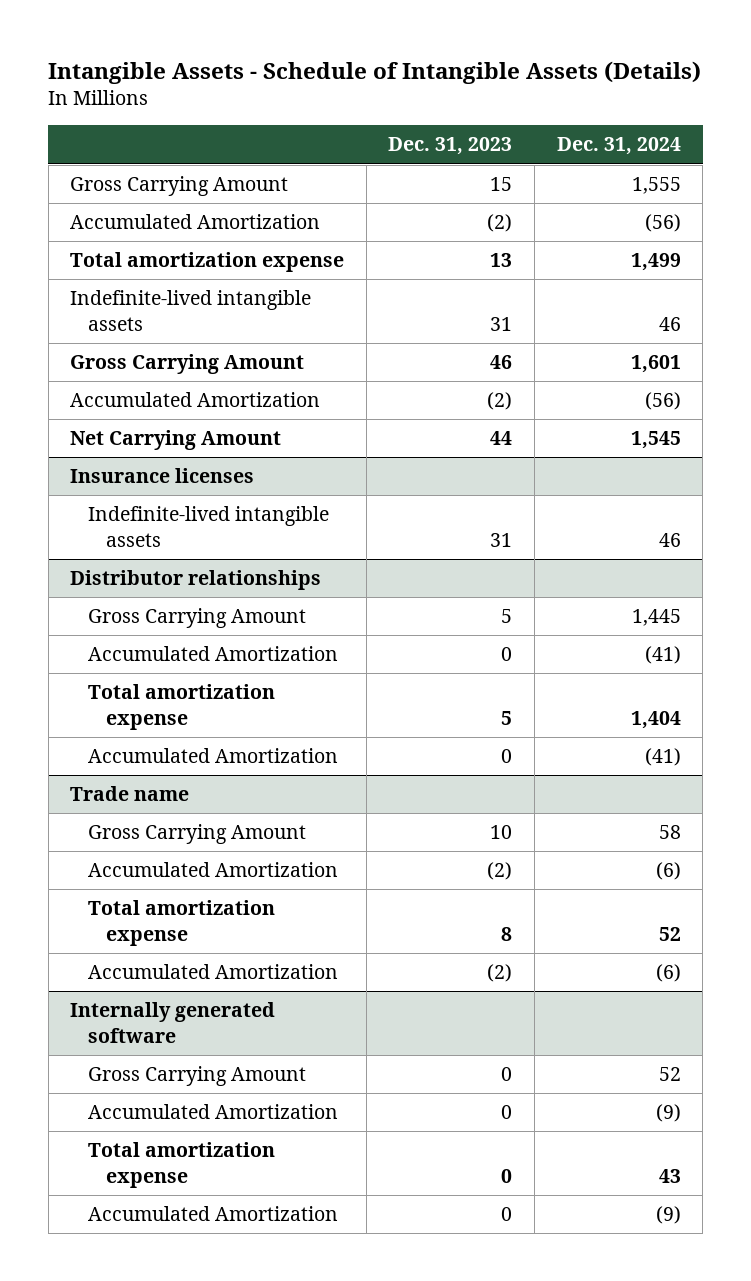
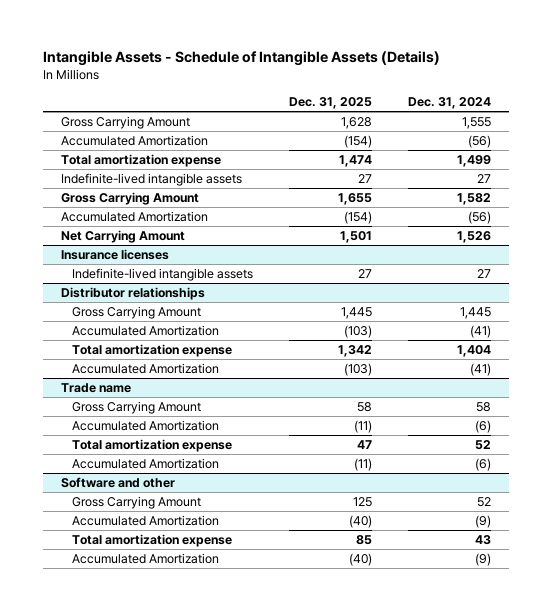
[388,137,513,156] Dec. 31, 2023 -> none
none -> [289,96,373,109] Dec. 31, 2025
[658,316,681,331] 46 -> [477,174,492,184] 27
[630,355,681,374] 1,601 -> [457,193,492,206] 1,582
[630,431,681,450] 1,545 -> [457,231,492,244] 1,526
[658,532,681,547] 46 -> [477,269,492,279] 27
[70,1002,276,1043] Internally generated software -> none
none -> [60,477,175,489] Software and other

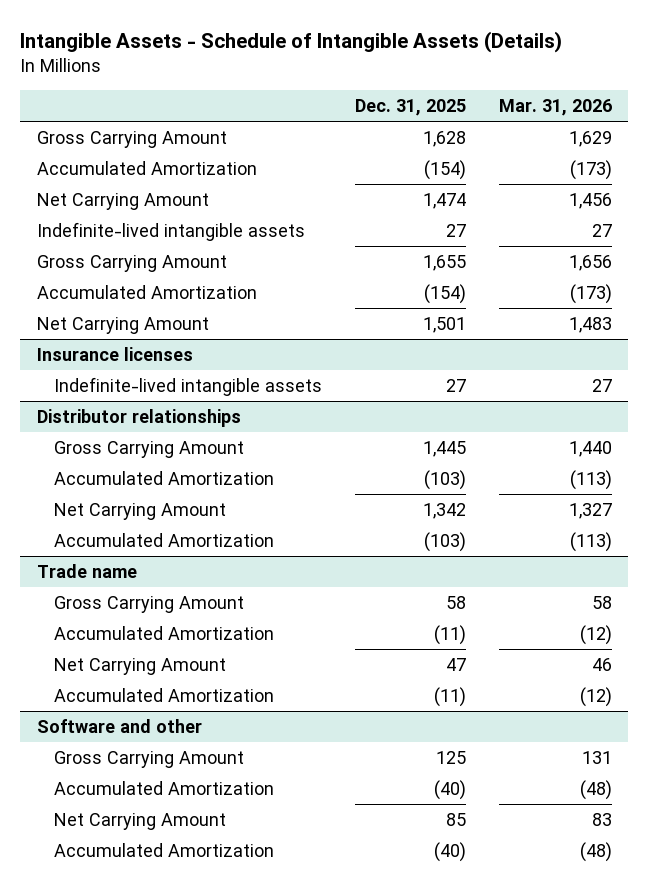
[408,96,492,109] Dec. 31, 2024 -> none
none -> [498,99,612,117] Mar. 31, 2026
[60,154,221,168] Total amortization expense -> [36,192,209,210] Net Carrying Amount
[72,344,233,358] Total amortization expense -> [53,502,226,520] Net Carrying Amount
[72,439,233,453] Total amortization expense -> [53,657,226,675] Net Carrying Amount
[72,534,233,548] Total amortization expense -> [53,812,226,830] Net Carrying Amount

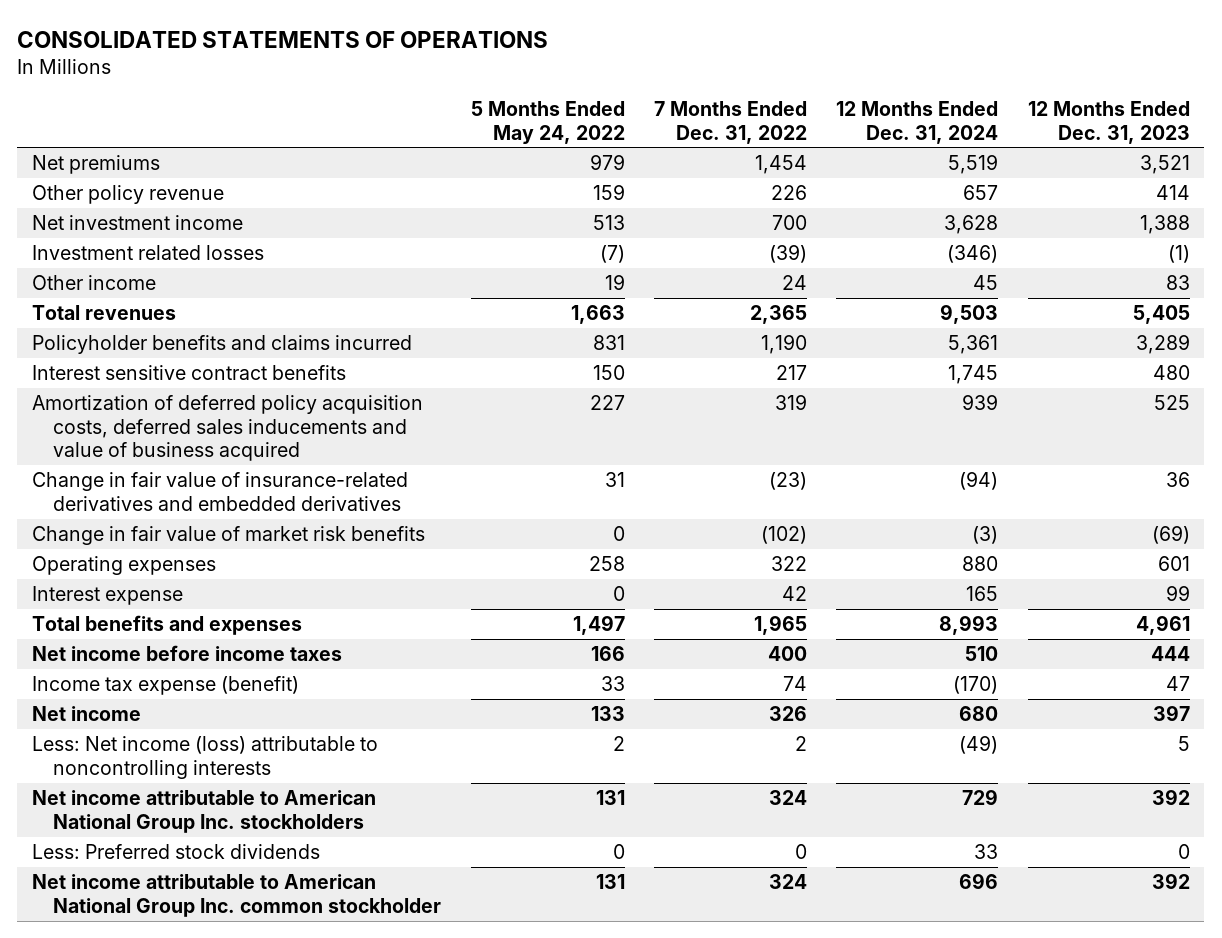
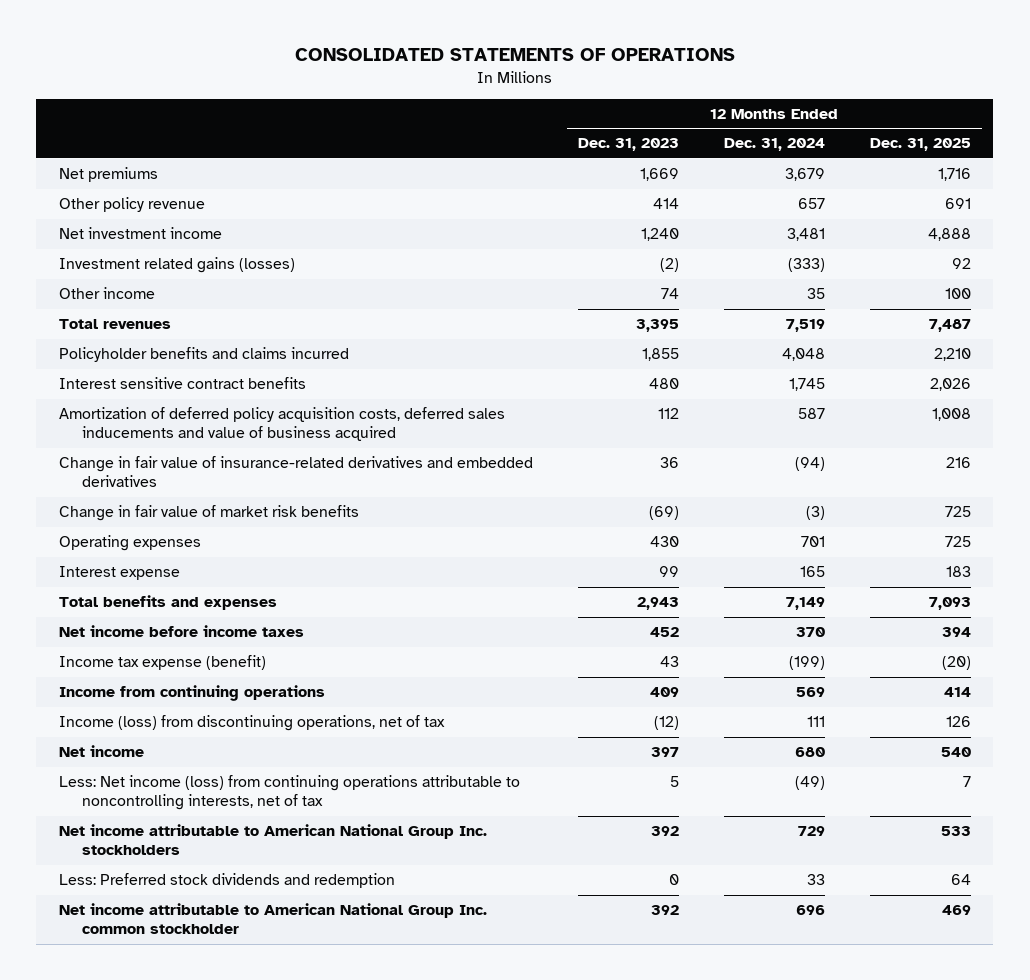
[470,101,625,144] 5 Months Ended May 24, 2022 -> none
[653,101,807,144] 7 Months Ended Dec. 31, 2022 -> none
none -> [869,138,971,152] Dec. 31, 2025
[948,154,999,175] 5,519 -> [784,168,825,182] 3,679
[1139,155,1190,175] 3,521 -> [639,168,679,182] 1,669
[944,215,999,235] 3,628 -> [786,228,825,242] 3,481
[1139,215,1190,235] 1,388 -> [640,228,679,242] 1,240
[32,245,265,261] Investment related losses -> [58,257,295,274] Investment related gains (losses)
[947,245,999,264] (346) -> [787,258,825,273] (333)
[1167,245,1190,264] (1) -> [659,258,679,273] (2)
[973,275,999,291] 45 -> [806,288,825,300] 35
[1165,275,1190,291] 83 -> [660,288,679,300] 74
[940,304,999,325] 9,503 -> [785,319,825,333] 7,519
[1132,305,1190,325] 5,405 -> [635,319,679,333] 3,395
[948,335,999,355] 5,361 -> [781,348,825,362] 4,048
[1135,334,1190,355] 3,289 -> [641,348,679,362] 1,855
[962,394,999,411] 939 -> [797,408,825,420] 587
[1153,395,1190,411] 525 -> [657,408,679,420] 112
[962,556,999,572] 880 -> [800,536,825,548] 701
[1157,556,1190,572] 601 -> [649,536,679,548] 430
[939,615,999,636] 8,993 -> [785,597,825,611] 7,149
[1135,615,1190,636] 4,961 -> [636,597,679,611] 2,943
[965,646,999,662] 510 -> [795,627,825,638] 370
[1150,646,1190,662] 444 -> [649,627,679,638] 452
[953,676,999,695] (170) -> [788,656,825,671] (199)
[1165,676,1190,692] 47 -> [659,656,679,668] 43
none -> [58,685,325,702] Income from continuing operations
none -> [58,715,445,732] Income (loss) from discontinuing operations, net of tax
[32,736,379,779] Less: Net income (loss) attributable to noncontrolling interests -> [58,775,520,811] Less: Net income (loss) from continuing operations attributable to noncontrolling interests, net of tax
[32,844,321,860] Less: Preferred stock dividends -> [58,873,395,889] Less: Preferred stock dividends and redemption

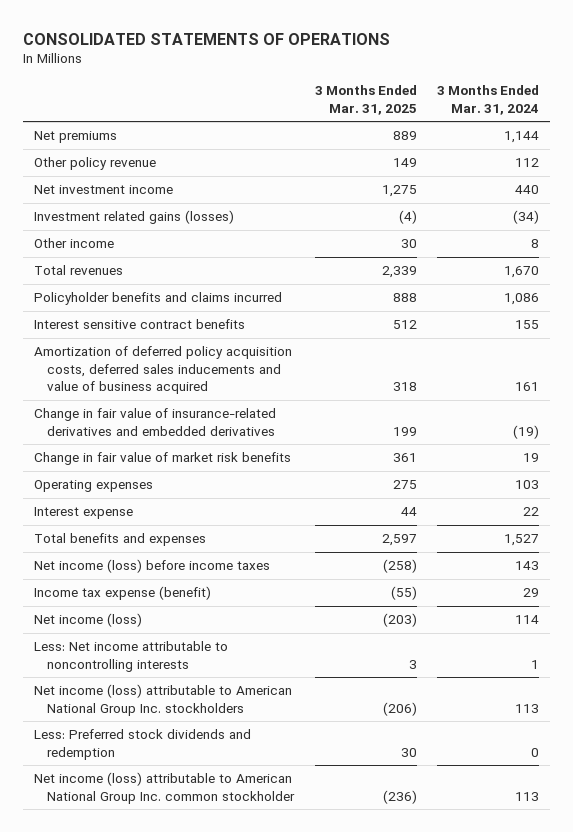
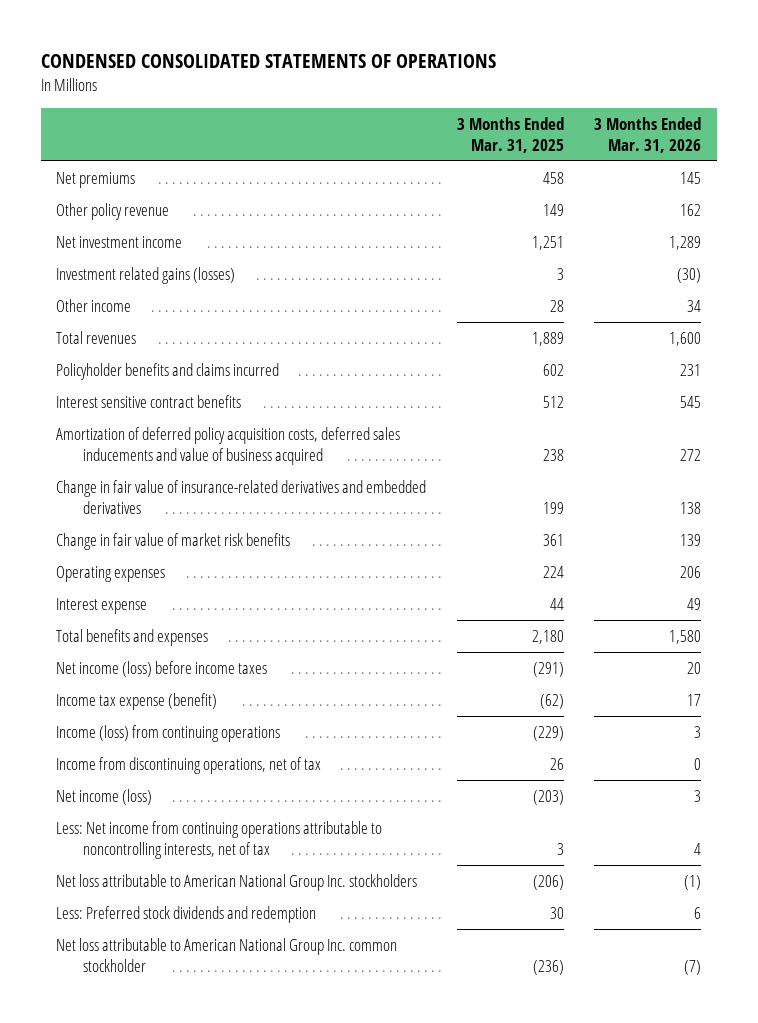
[23,32,391,45] CONSOLIDATED STATEMENTS OF OPERATIONS -> [41,53,497,68] CONDENSED CONSOLIDATED STATEMENTS OF OPERATIONS
[437,85,540,115] 3 Months Ended Mar. 31, 2024 -> none
none -> [594,116,702,153] 3 Months Ended Mar. 31, 2026
[392,131,417,141] 889 -> [542,171,564,184] 458
[381,185,417,198] 1,275 -> [531,235,564,250] 1,251
[398,210,417,225] (4) -> [556,267,564,280] 3
[400,239,417,249] 30 -> [549,299,564,312] 28
[381,266,417,279] 2,339 -> [531,331,564,346] 1,889
[392,293,417,303] 888 -> [542,363,564,376] 602
[392,382,417,392] 318 -> [542,449,564,462] 238
[392,480,417,490] 275 -> [542,565,564,578] 224
[381,534,417,547] 2,597 -> [531,629,564,644] 2,180
[382,559,417,574] (258) -> [532,661,564,677] (291)
[390,586,417,601] (55) -> [539,693,564,709] (62)
none -> [56,724,281,742] Income (loss) from continuing operations
none -> [56,756,322,774] Income from discontinuing operations, net of tax
[33,641,228,672] Less: Net income attributable to noncontrolling interests -> [56,820,383,860] Less: Net income from continuing operations attributable to noncontrolling interests, net of tax
[33,684,292,716] Net income (loss) attributable to American National Group Inc. stockholders -> [56,873,418,891] Net loss attributable to American National Group Inc. stockholders
[33,772,295,804] Net income (loss) attributable to American National Group Inc. common stockholder -> [56,937,398,973] Net loss attributable to American National Group Inc. common stockholder

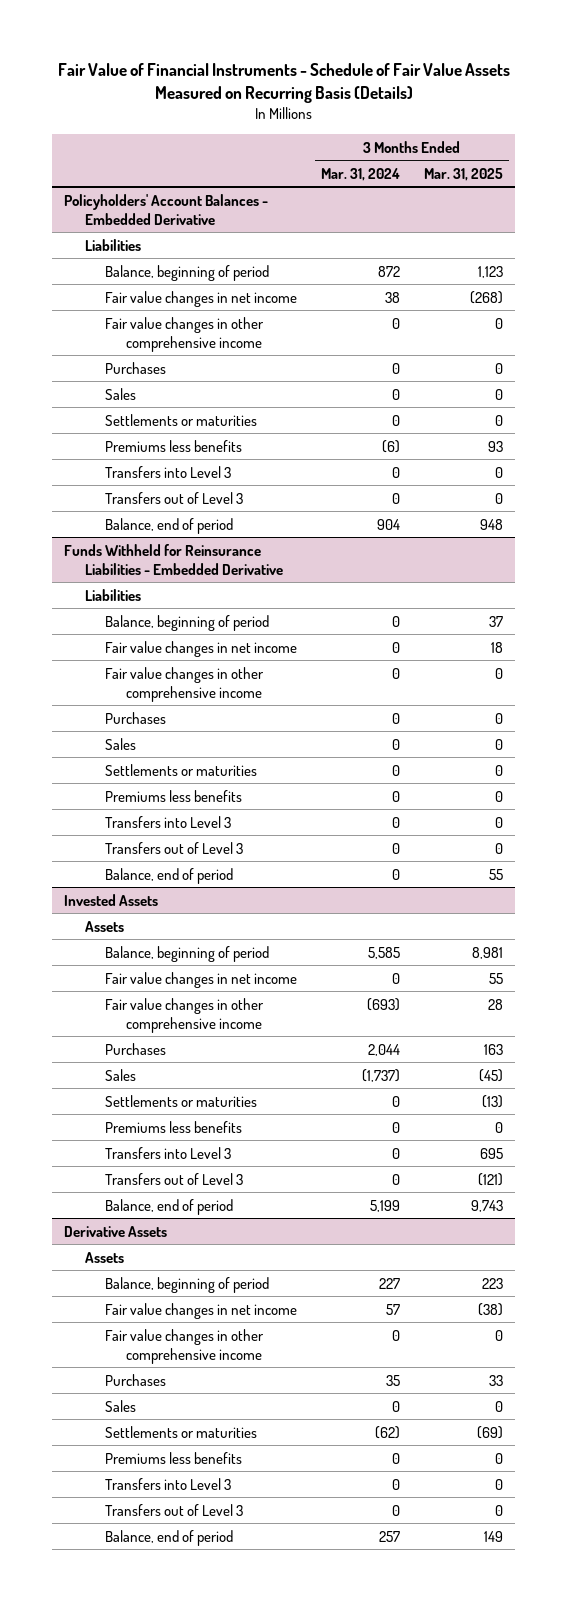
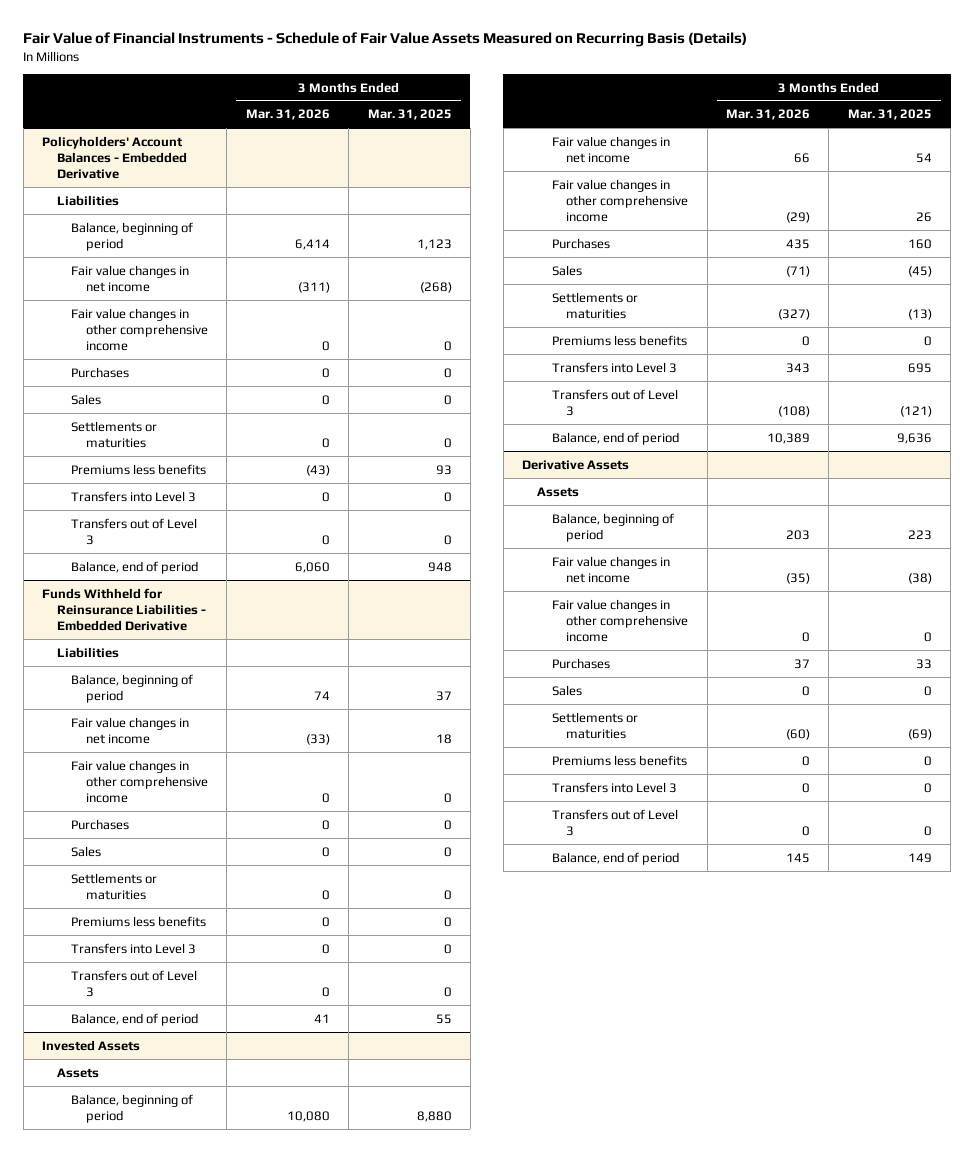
[321,167,401,181] Mar. 31, 2024 -> none
none -> [245,109,330,121] Mar. 31, 2026
[472,946,504,959] 8,981 -> [416,1110,452,1122] 8,880
[489,972,504,984] 55 -> [915,152,932,163] 54
[488,998,504,1010] 28 -> [915,212,932,223] 26
[484,1043,504,1055] 163 -> [907,238,932,249] 160
[471,1199,504,1212] 9,743 -> [896,432,932,444] 9,636

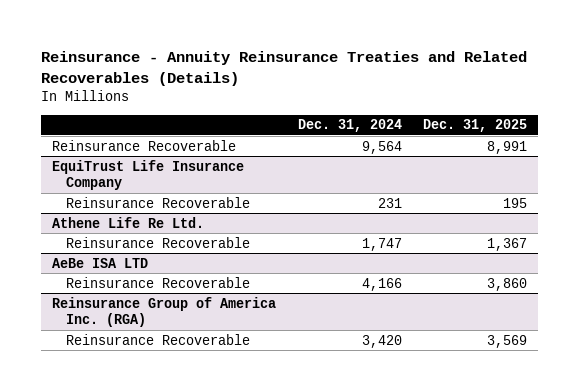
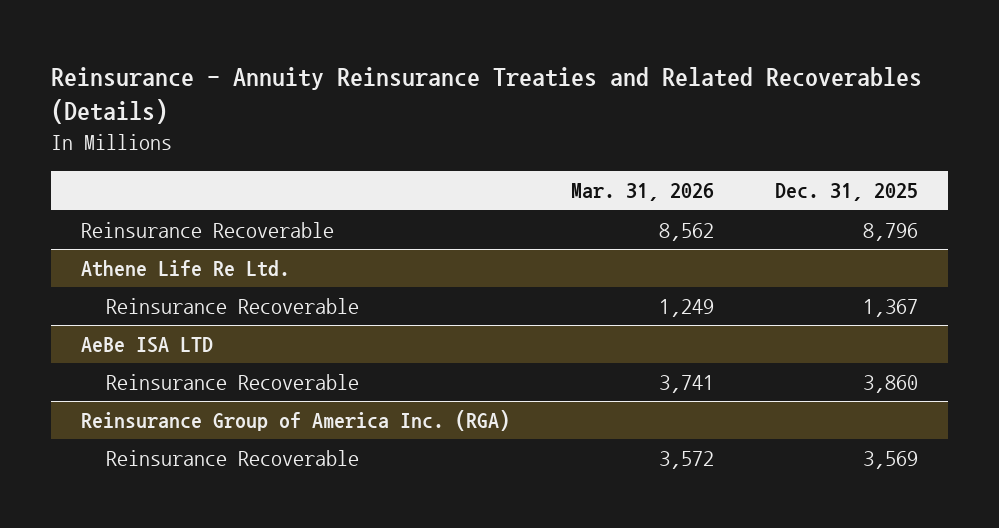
[297,119,402,133] Dec. 31, 2024 -> none
none -> [571,183,715,202] Mar. 31, 2026
[52,159,245,191] EquiTrust Life Insurance Company -> none
[66,196,251,208] Reinsurance Recoverable -> none
[487,140,528,154] 8,991 -> [862,223,918,242] 8,796

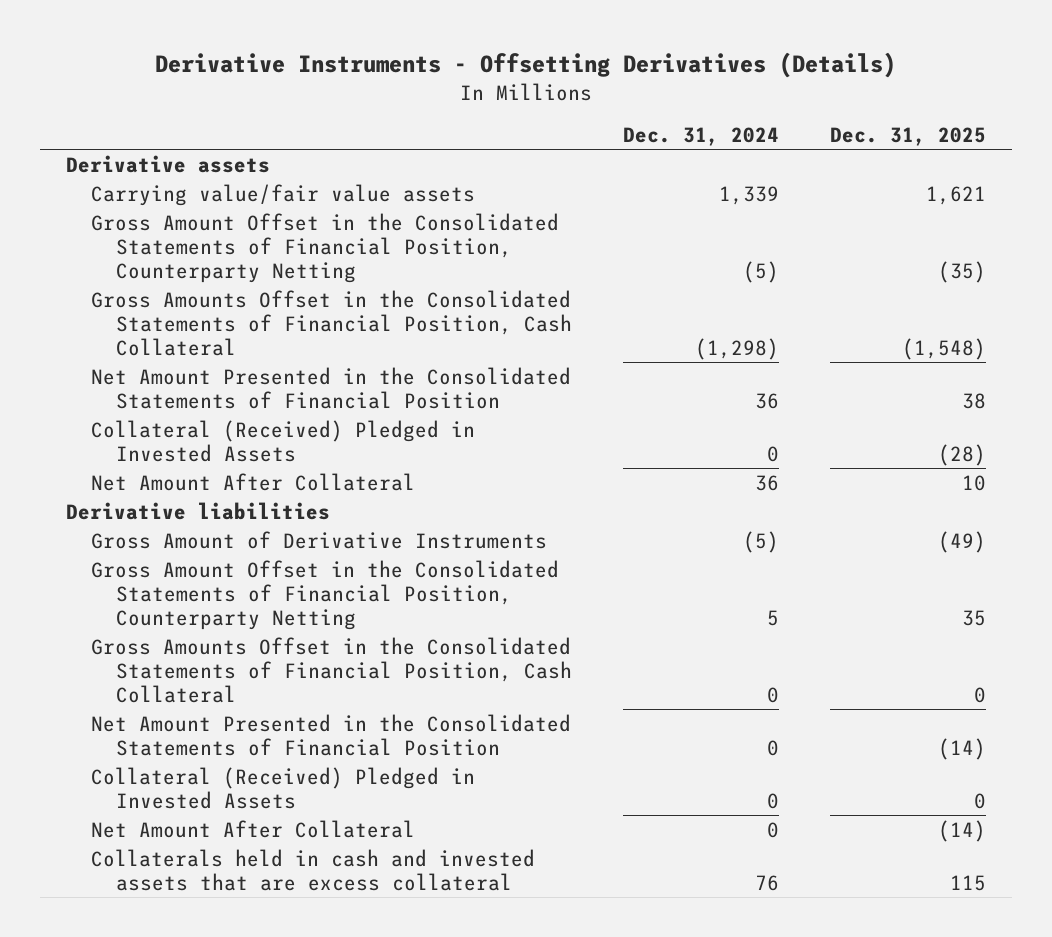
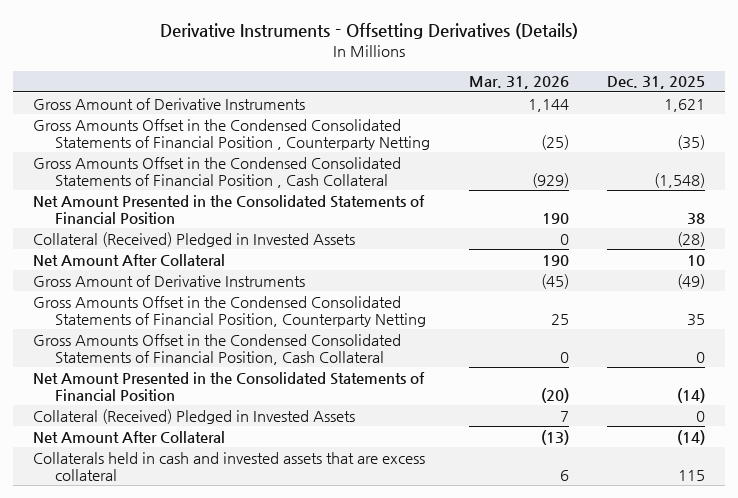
[623,127,780,147] Dec. 31, 2024 -> none
none -> [468,76,569,90] Mar. 31, 2026
[65,154,270,173] Derivative assets -> none
[91,183,476,206] Carrying value/fair value assets -> [32,97,305,110] Gross Amount of Derivative Instruments
[91,212,560,283] Gross Amount Offset in the Consolidated Statements of Financial Position, Counterparty Netting -> [32,118,431,150] Gross Amounts Offset in the Condensed Consolidated Statements of Financial Position , Counterparty Netting
[91,289,573,356] Gross Amounts Offset in the Consolidated Statements of Financial Position, Cash Collateral -> [32,156,401,188] Gross Amounts Offset in the Condensed Consolidated Statements of Financial Position , Cash Collateral
[65,501,330,520] Derivative liabilities -> none
[91,559,560,630] Gross Amount Offset in the Consolidated Statements of Financial Position, Counterparty Netting -> [32,295,427,327] Gross Amounts Offset in the Condensed Consolidated Statements of Financial Position, Counterparty Netting
[91,636,573,703] Gross Amounts Offset in the Consolidated Statements of Financial Position, Cash Collateral -> [32,333,401,365] Gross Amounts Offset in the Condensed Consolidated Statements of Financial Position, Cash Collateral

